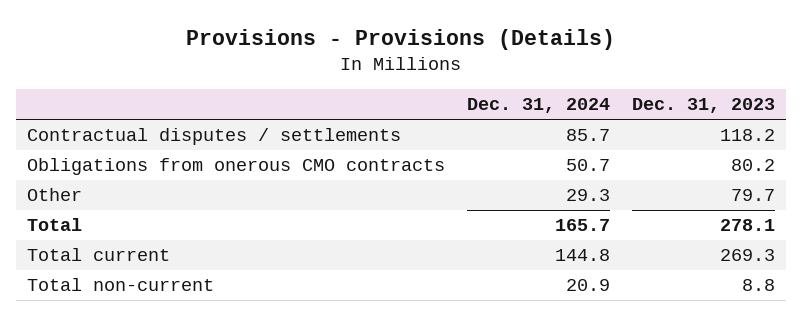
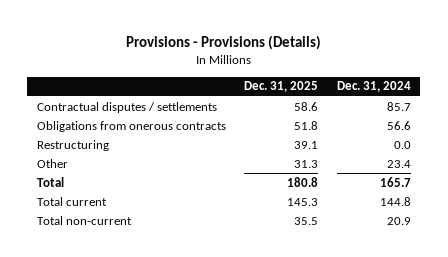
[631,98,775,114] Dec. 31, 2023 -> none
none -> [244,81,319,93] Dec. 31, 2025
[26,158,445,176] Obligations from onerous CMO contracts -> [36,120,226,132] Obligations from onerous contracts
[565,159,610,172] 50.7 -> [387,120,412,130] 56.6
none -> [36,139,109,151] Restructuring
[565,189,610,202] 29.3 -> [387,159,412,168] 23.4

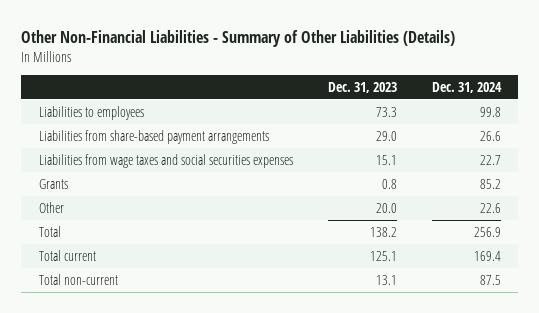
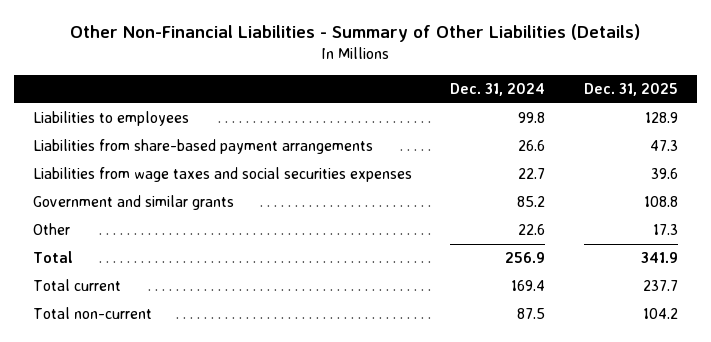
[327,82,397,94] Dec. 31, 2023 -> none
none -> [583,83,678,97] Dec. 31, 2025
[38,178,68,189] Grants -> [32,195,234,211] Government and similar grants

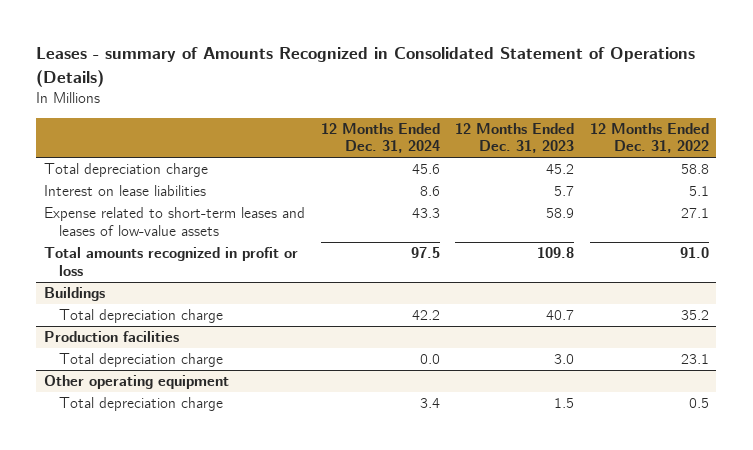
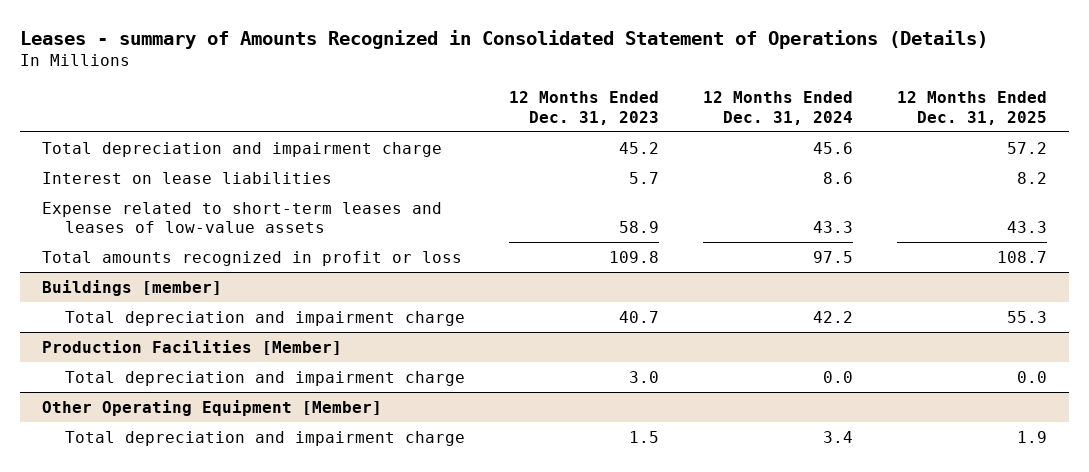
[589,122,709,154] 12 Months Ended Dec. 31, 2022 -> none
none -> [897,91,1048,125] 12 Months Ended Dec. 31, 2025
[44,163,209,178] Total depreciation charge -> [42,141,443,157] Total depreciation and impairment charge
[44,287,106,302] Buildings -> [42,279,223,296] Buildings [member]
[58,309,223,324] Total depreciation charge -> [65,310,466,326] Total depreciation and impairment charge
[44,331,180,343] Production facilities -> [42,339,343,355] Production Facilities [Member]
[58,353,223,368] Total depreciation charge -> [65,370,466,386] Total depreciation and impairment charge
[44,375,230,390] Other operating equipment -> [42,399,383,416] Other Operating Equipment [Member]
[58,397,223,412] Total depreciation charge -> [65,430,466,446] Total depreciation and impairment charge

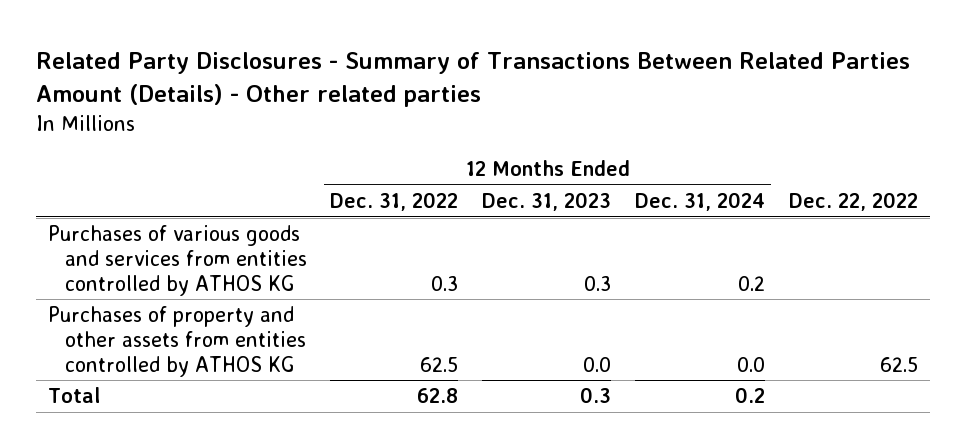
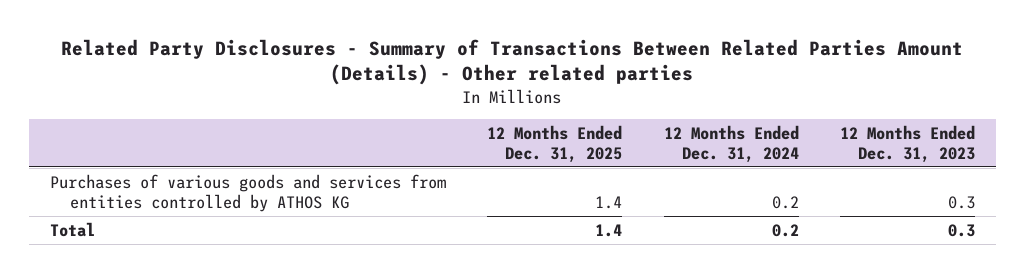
[330,192,459,212] Dec. 31, 2022 -> none
[789,192,919,212] Dec. 22, 2022 -> none
none -> [487,124,623,163] 12 Months Ended Dec. 31, 2025
[48,306,306,377] Purchases of property and other assets from entities controlled by ATHOS KG -> none

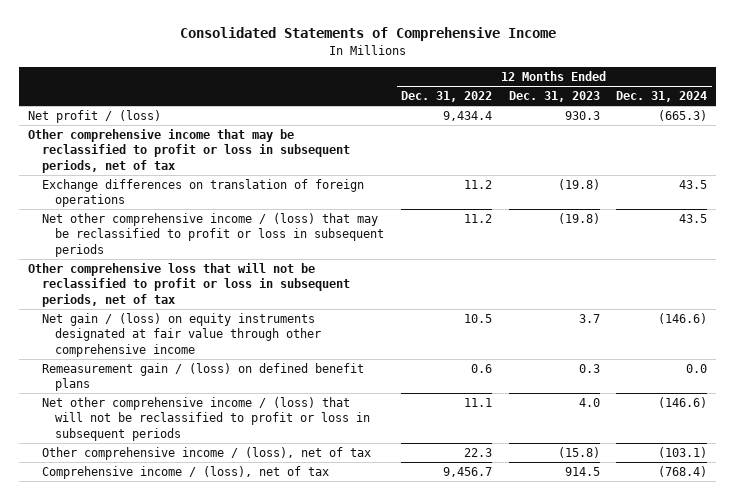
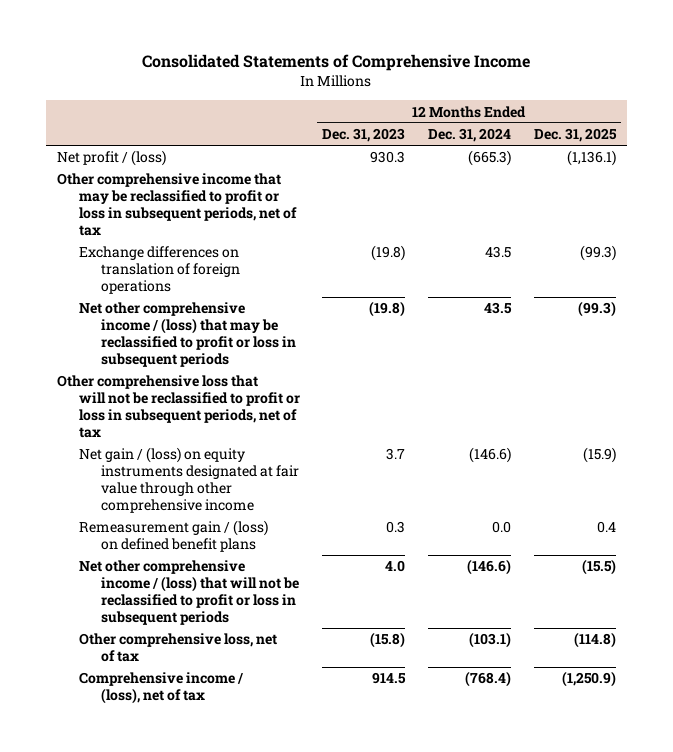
[401,91,493,103] Dec. 31, 2022 -> none
none -> [533,127,617,142] Dec. 31, 2025
[41,446,371,460] Other comprehensive income / (loss), net of tax -> [78,633,277,663] Other comprehensive loss, net of tax

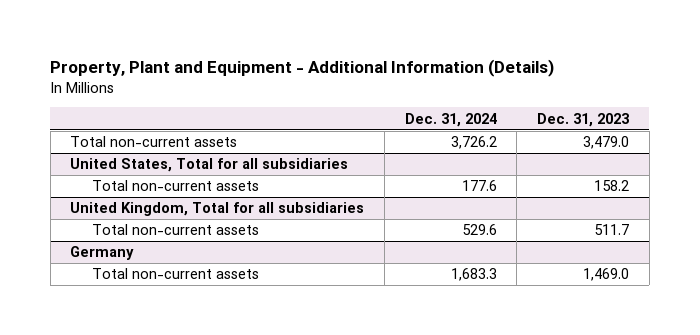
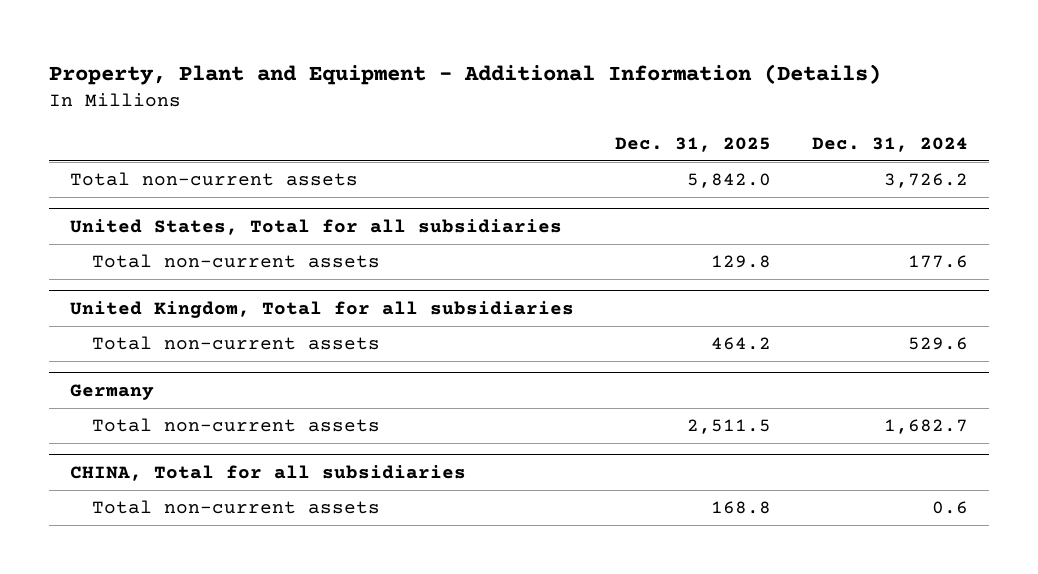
[537,112,630,127] Dec. 31, 2023 -> none
none -> [615,137,772,153] Dec. 31, 2025
[450,268,497,282] 1,683.3 -> [884,419,969,435] 1,682.7
none -> [69,465,466,482] CHINA, Total for all subsidiaries
none -> [91,500,380,515] Total non-current assets

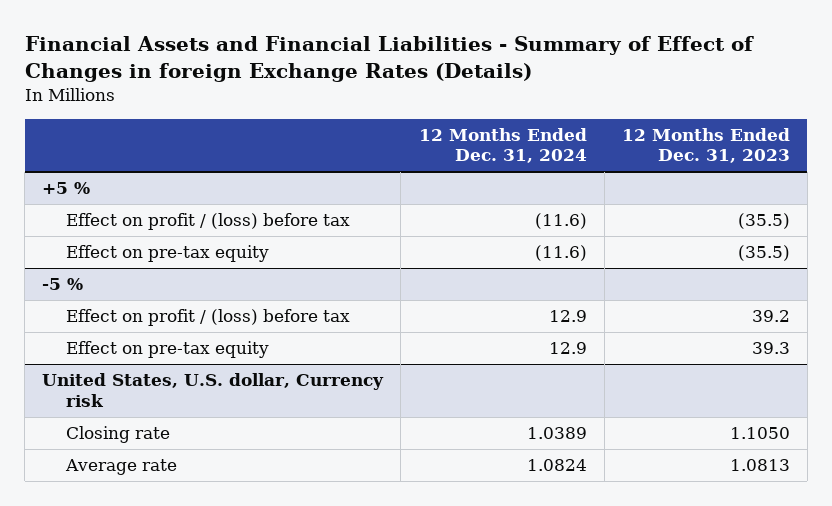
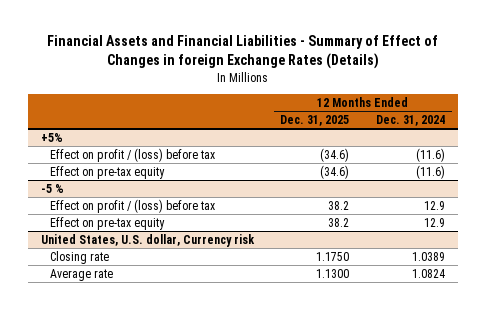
[621,127,790,164] 12 Months Ended Dec. 31, 2023 -> none
none -> [280,114,350,126] Dec. 31, 2025
[42,182,91,195] +5 % -> [40,132,63,142] +5%

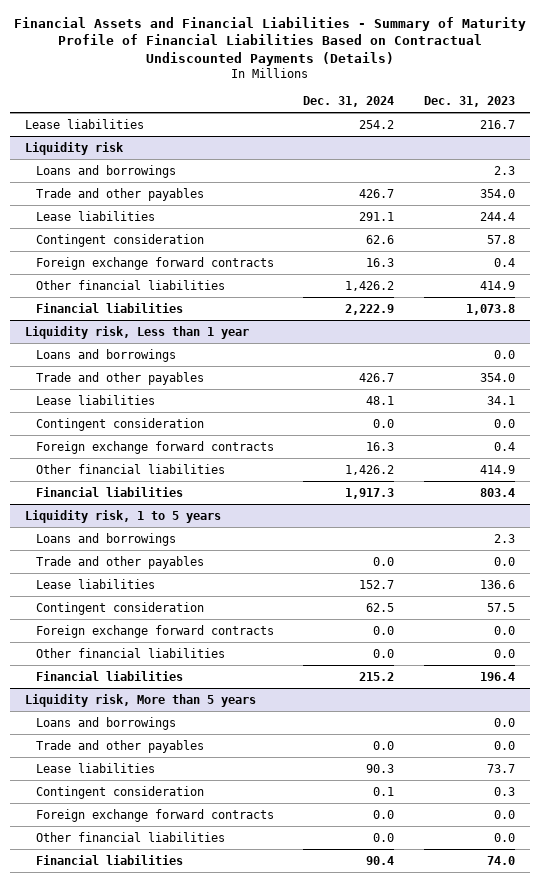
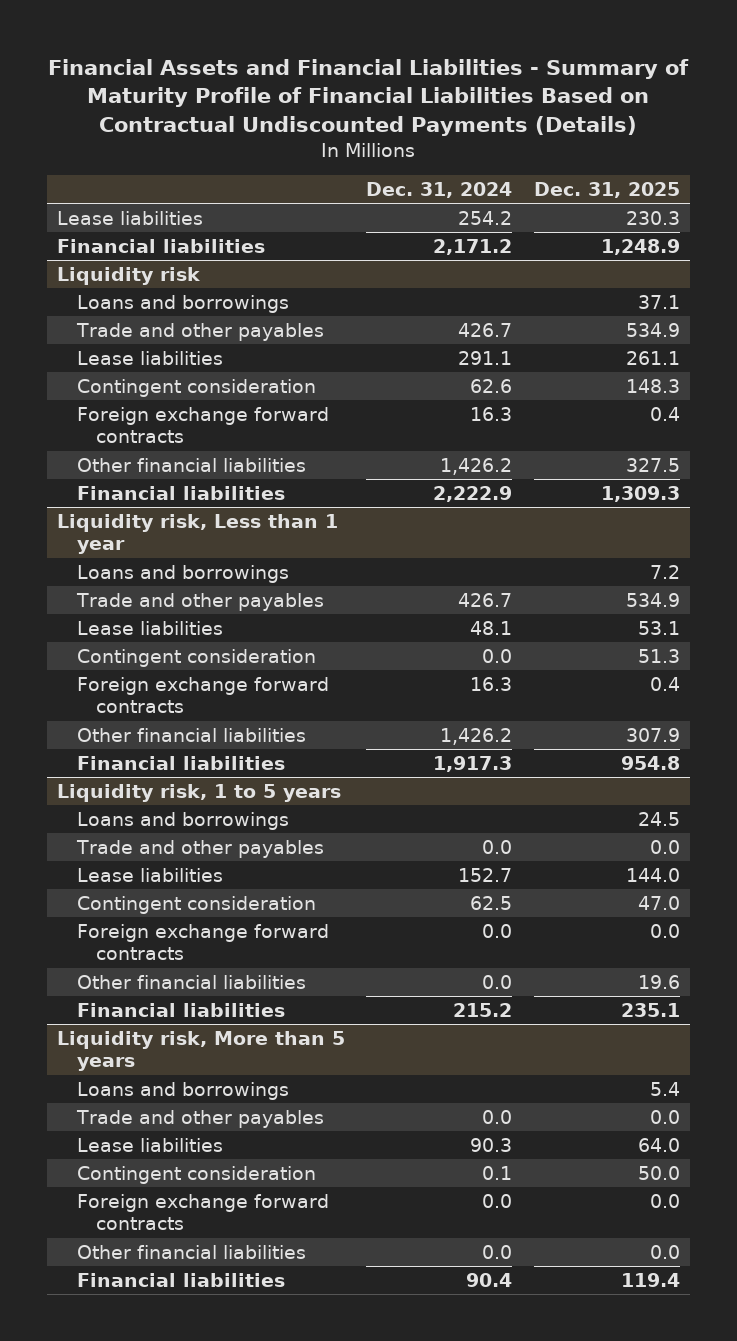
[424,96,516,108] Dec. 31, 2023 -> none
none -> [533,181,680,198] Dec. 31, 2025
none -> [57,238,266,253] Financial liabilities

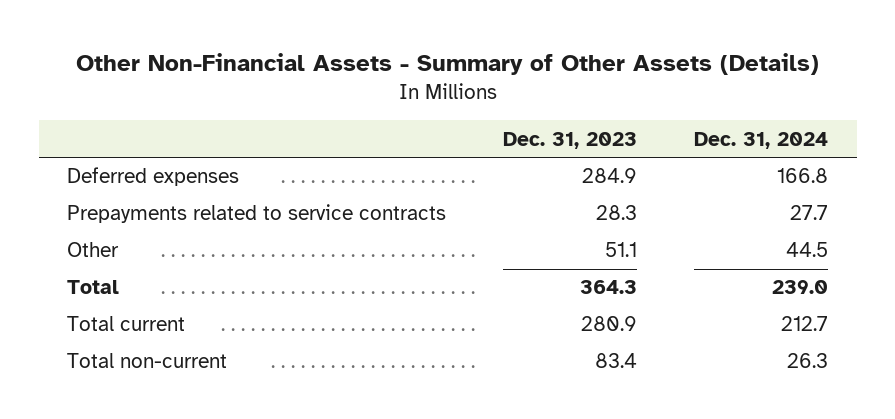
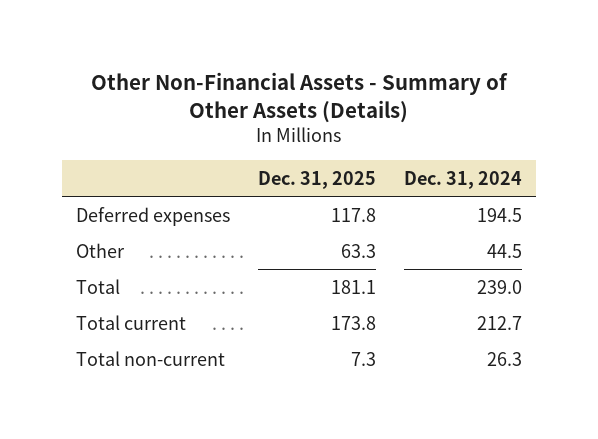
[503,131,638,149] Dec. 31, 2023 -> none
none -> [257,170,376,189] Dec. 31, 2025
[67,204,447,224] Prepayments related to service contracts -> none
[777,168,829,184] 166.8 -> [477,207,523,222] 194.5

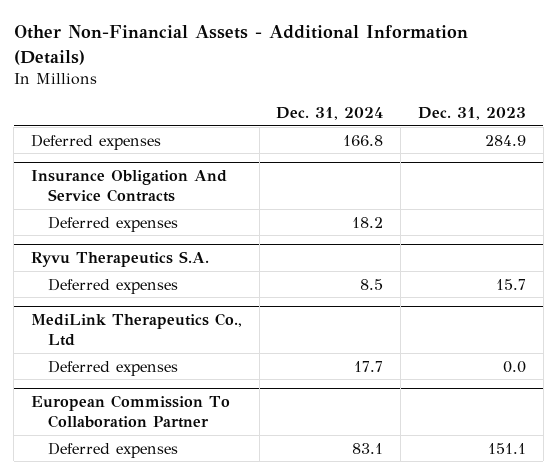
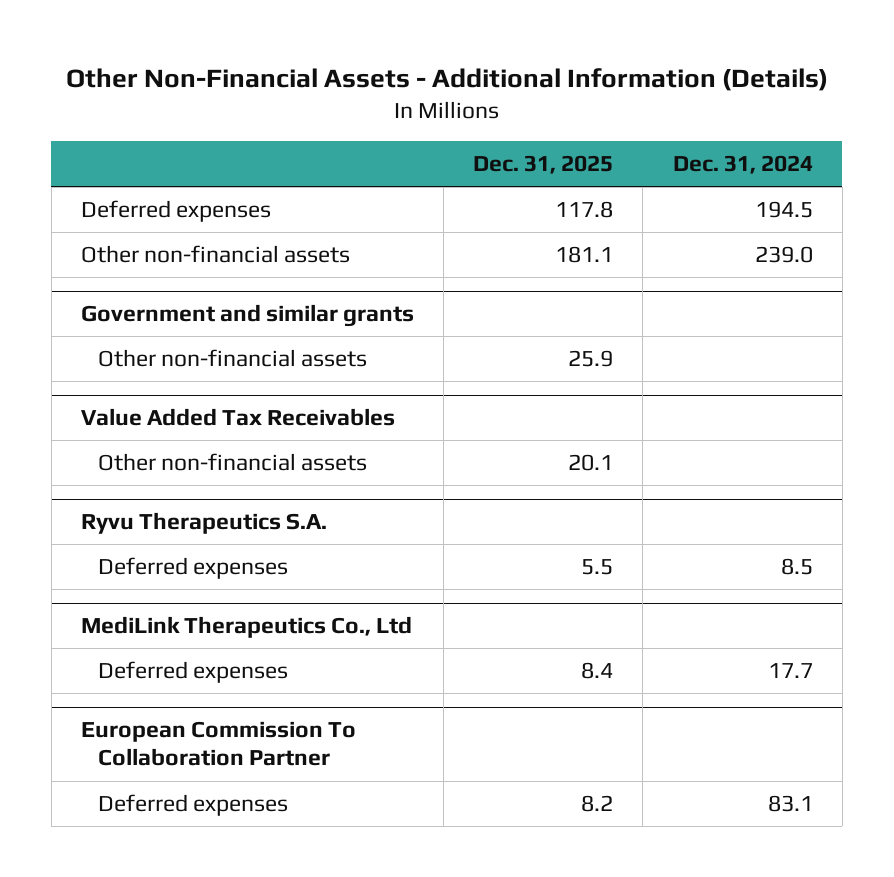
[418,107,527,121] Dec. 31, 2023 -> none
none -> [473,155,614,175] Dec. 31, 2025
[30,170,227,203] Insurance Obligation And Service Contracts -> none
[47,215,178,232] Deferred expenses -> none
[343,134,384,146] 166.8 -> [754,201,813,219] 194.5
none -> [80,245,350,264] Other non-financial assets
none -> [80,304,414,328] Government and similar grants
none -> [98,349,368,368] Other non-financial assets
none -> [80,408,395,427] Value Added Tax Receivables
none -> [98,453,368,472] Other non-financial assets

